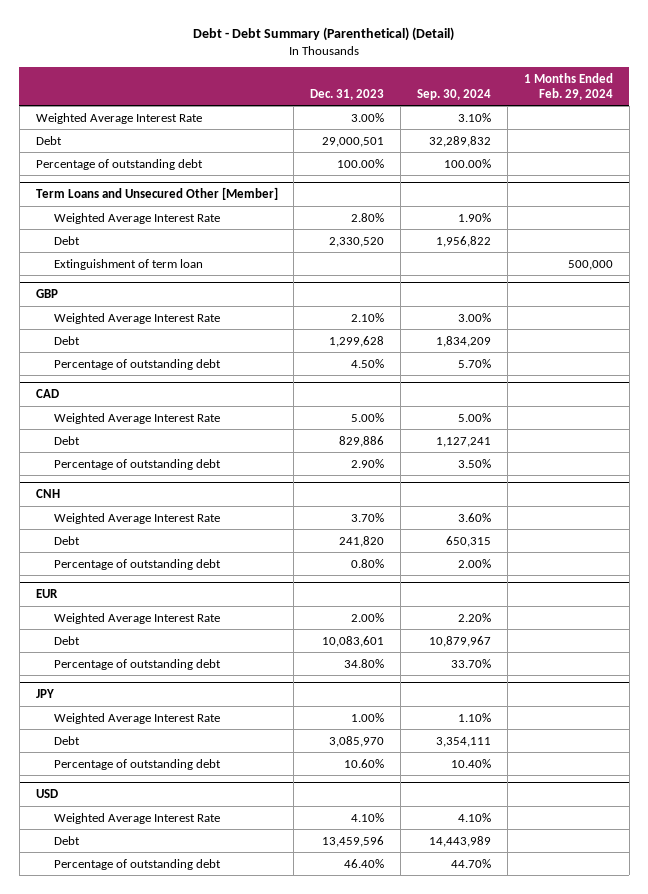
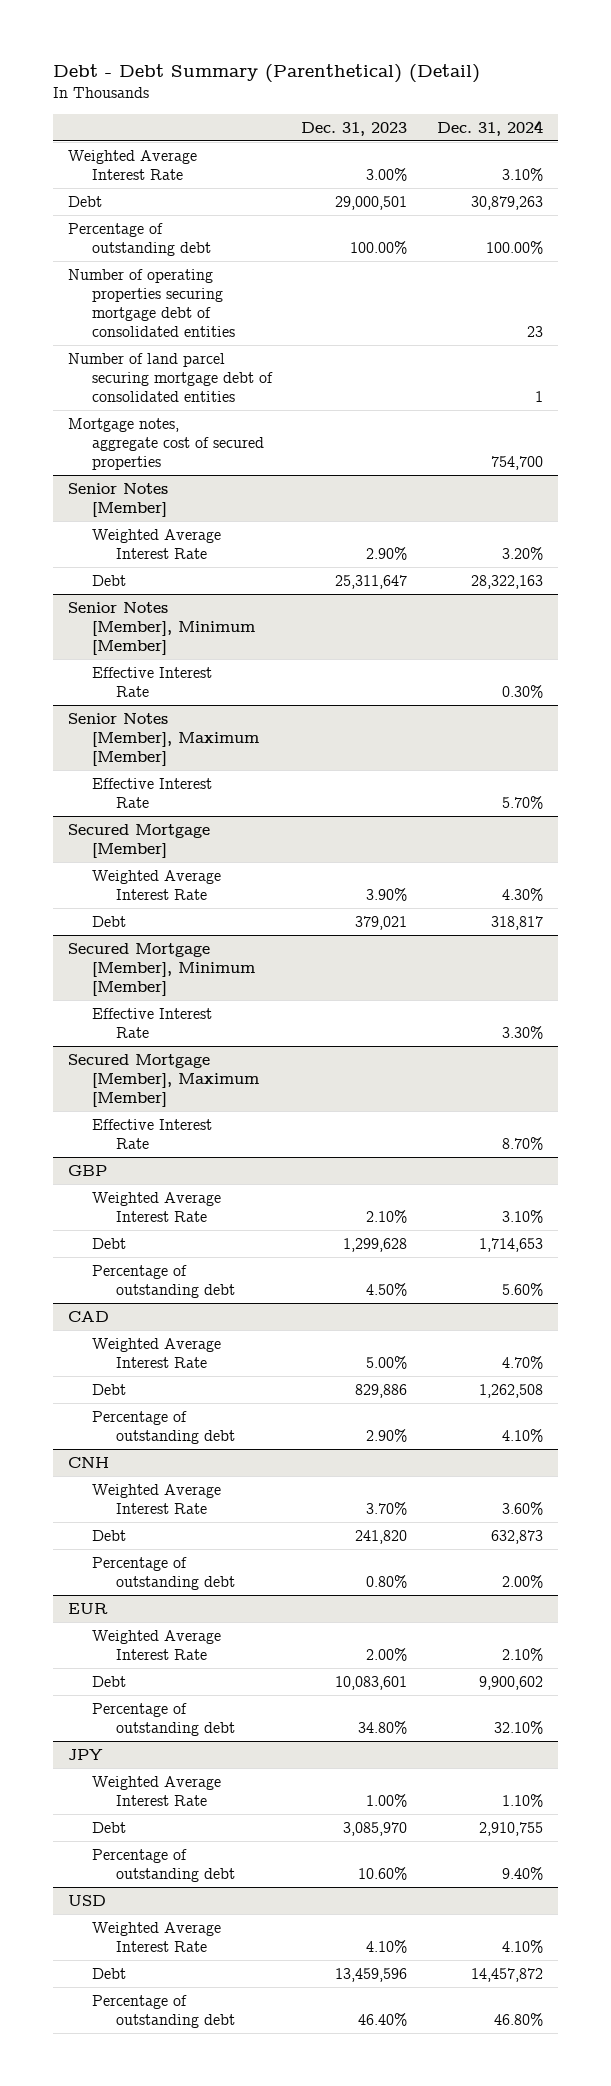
[417,88,492,100] Sep. 30, 2024 -> none
[523,72,613,100] 1 Months Ended Feb. 29, 2024 -> none
none -> [436,119,543,136] Dec. 31, 2024
[35,187,278,201] Term Loans and Unsecured Other [Member] -> none
[54,258,204,270] Extinguishment of term loan -> none
none -> [67,268,236,337] Number of operating properties securing mortgage debt of consolidated entities
none -> [67,352,274,402] Number of land parcel securing mortgage debt of consolidated entities
none -> [67,417,265,470] Mortgage notes, aggregate cost of secured properties
none -> [67,482,168,517] Senior Notes [Member]
[351,212,385,222] 2.80% -> [366,546,408,560] 2.90%
[329,236,385,247] 2,330,520 -> [335,574,408,589] 25,311,647
none -> [67,601,256,655] Senior Notes [Member], Minimum [Member]
none -> [92,666,213,697] Effective Interest Rate
none -> [67,712,260,766] Senior Notes [Member], Maximum [Member]
none -> [92,777,213,808] Effective Interest Rate
none -> [67,823,210,858] Secured Mortgage [Member]
none -> [92,869,222,900] Weighted Average Interest Rate
none -> [92,915,127,927] Debt
none -> [67,942,256,996] Secured Mortgage [Member], Minimum [Member]
none -> [92,1007,213,1038] Effective Interest Rate
none -> [67,1053,260,1107] Secured Mortgage [Member], Maximum [Member]
none -> [92,1118,213,1149] Effective Interest Rate

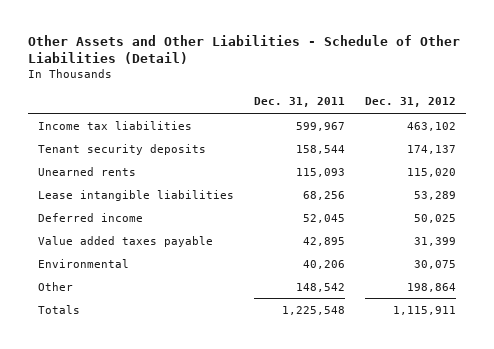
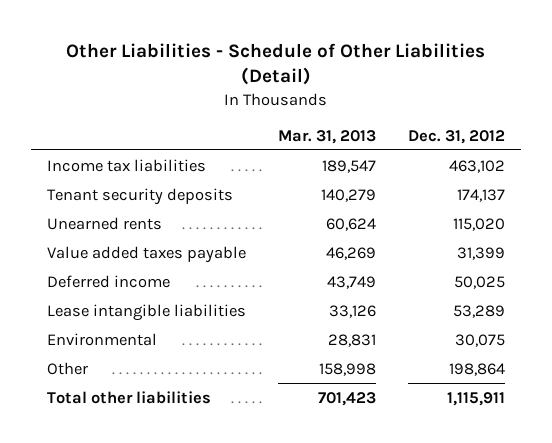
[28,34,461,65] Other Assets and Other Liabilities - Schedule of Other Liabilities (Detail) -> [65,42,485,86] Other Liabilities - Schedule of Other Liabilities (Detail)
[254,97,346,108] Dec. 31, 2011 -> none
none -> [277,129,376,144] Mar. 31, 2013
[38,212,144,222] Deferred income -> [47,274,171,288] Deferred income
[38,189,235,201] Lease intangible liabilities -> [47,303,247,321] Lease intangible liabilities
[38,304,81,314] Totals -> [47,390,212,404] Total other liabilities

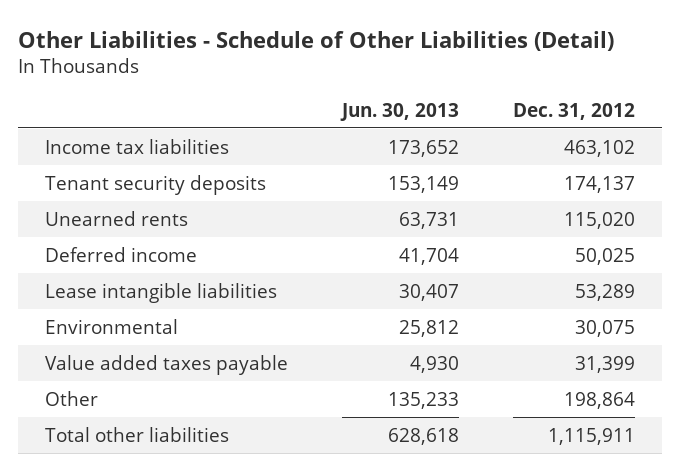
[277,129,376,144] Mar. 31, 2013 -> none
none -> [340,102,460,121] Jun. 30, 2013
[47,245,247,263] Value added taxes payable -> [45,354,289,375] Value added taxes payable

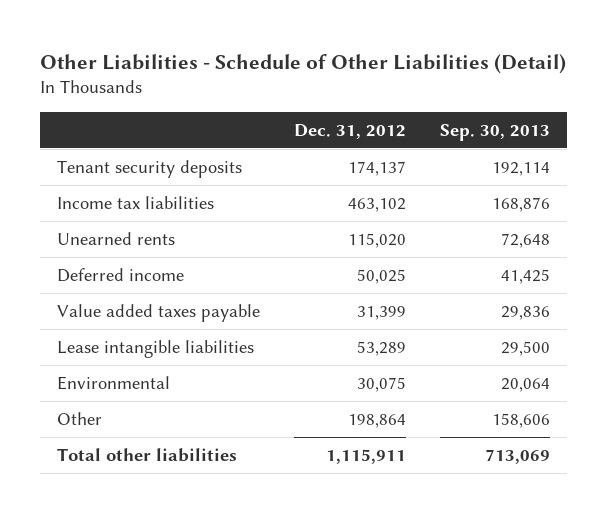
[340,102,460,121] Jun. 30, 2013 -> none
none -> [440,123,551,141] Sep. 30, 2013
[45,138,230,154] Income tax liabilities -> [57,196,215,210] Income tax liabilities
[45,354,289,375] Value added taxes payable -> [57,304,261,323] Value added taxes payable

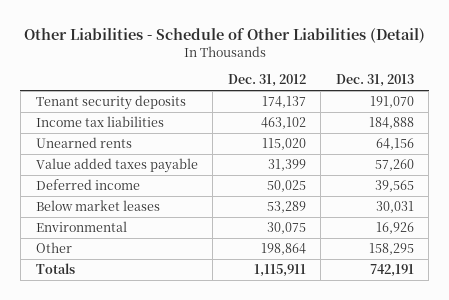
[440,123,551,141] Sep. 30, 2013 -> none
none -> [335,74,414,88] Dec. 31, 2013
[57,268,185,283] Deferred income -> [35,179,140,191] Deferred income
[57,340,255,359] Lease intangible liabilities -> [35,200,160,212] Below market leases
[57,448,238,463] Total other liabilities -> [35,263,75,275] Totals

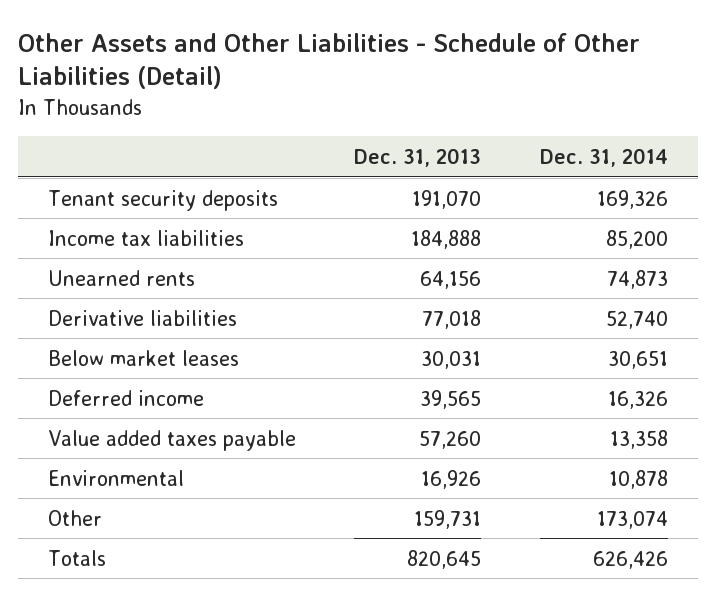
[23,27,425,43] Other Liabilities - Schedule of Other Liabilities (Detail) -> [18,32,641,90] Other Assets and Other Liabilities - Schedule of Other Liabilities (Detail)
[227,74,306,88] Dec. 31, 2012 -> none
none -> [540,147,669,167] Dec. 31, 2014
none -> [47,309,237,326] Derivative liabilities
[35,179,140,191] Deferred income -> [47,389,204,406] Deferred income
[35,158,198,174] Value added taxes payable -> [47,429,296,451] Value added taxes payable
[368,243,414,256] 158,295 -> [414,509,482,529] 159,731
[369,264,414,278] 742,191 -> [407,549,482,569] 820,645

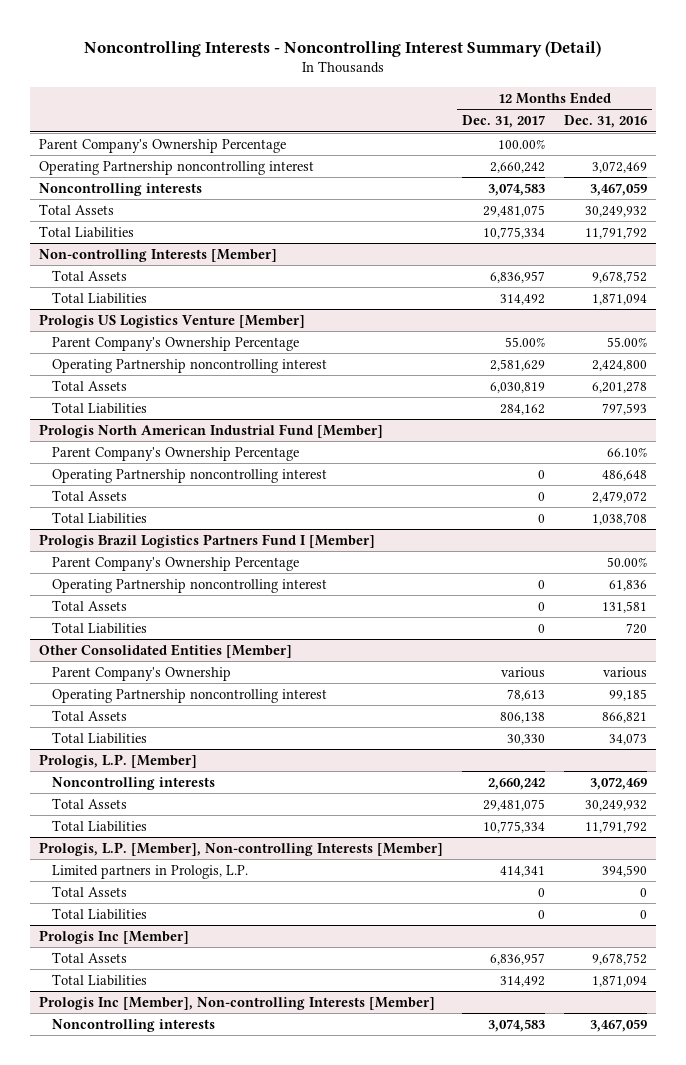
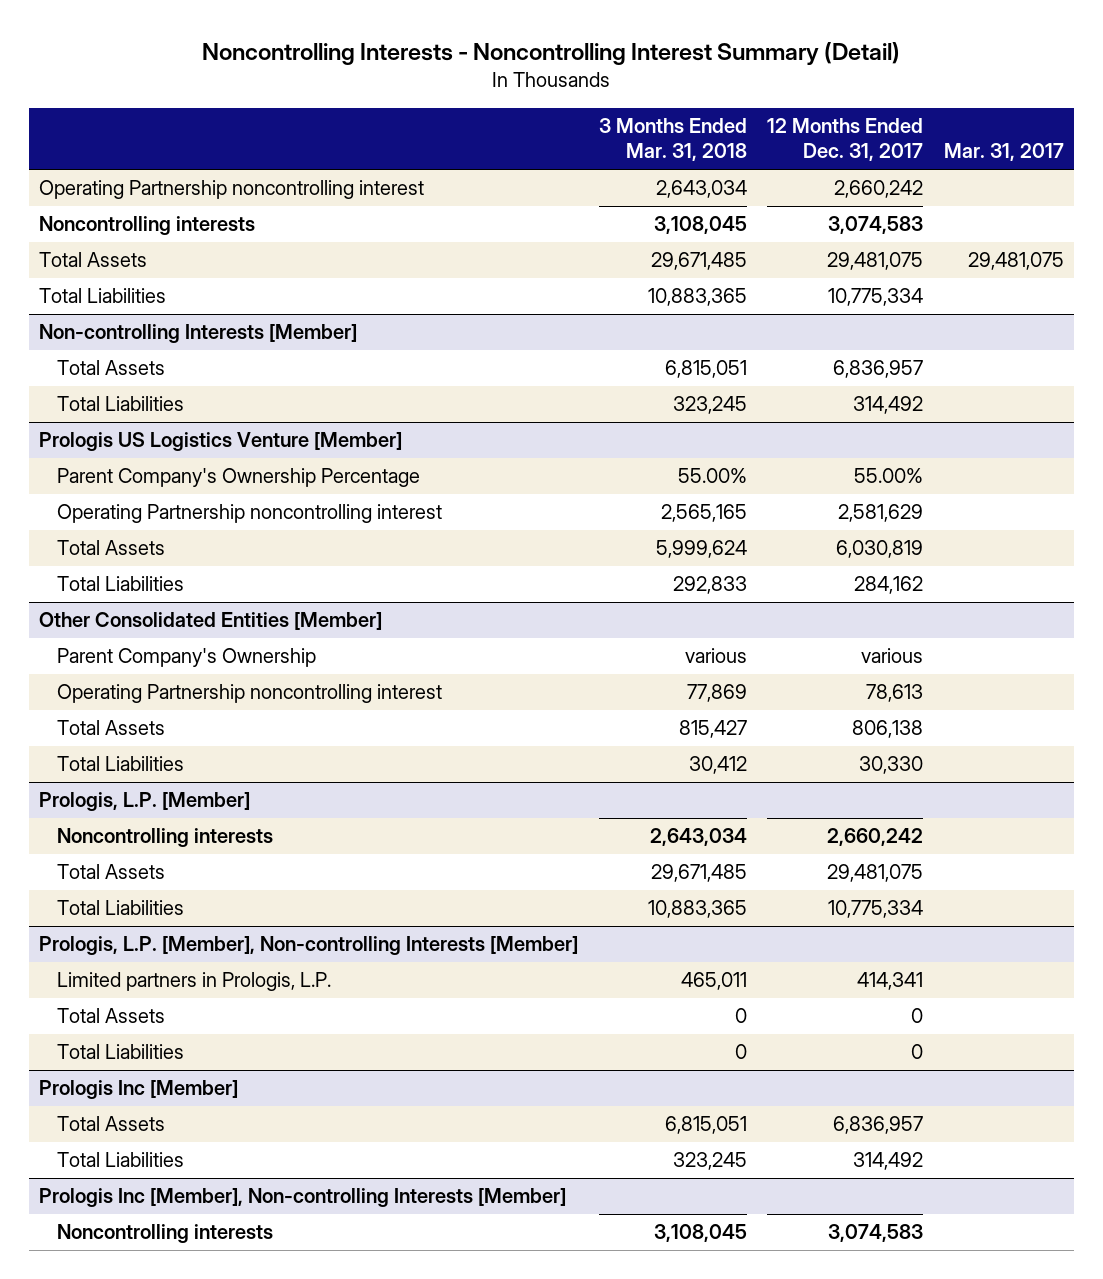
[564,115,648,129] Dec. 31, 2016 -> none
none -> [598,118,747,162] 3 Months Ended Mar. 31, 2018
none -> [943,143,1064,162] Mar. 31, 2017
[39,138,287,153] Parent Company's Ownership Percentage -> none
[39,423,384,438] Prologis North American Industrial Fund [Member] -> none
[51,446,299,461] Parent Company's Ownership Percentage -> none
[51,468,327,483] Operating Partnership noncontrolling interest -> none
[51,489,127,501] Total Assets -> none
[51,511,147,524] Total Liabilities -> none
[39,533,376,548] Prologis Brazil Logistics Partners Fund I [Member] -> none
[51,556,299,571] Parent Company's Ownership Percentage -> none
[51,578,327,593] Operating Partnership noncontrolling interest -> none
[51,599,127,611] Total Assets -> none
[51,621,147,634] Total Liabilities -> none

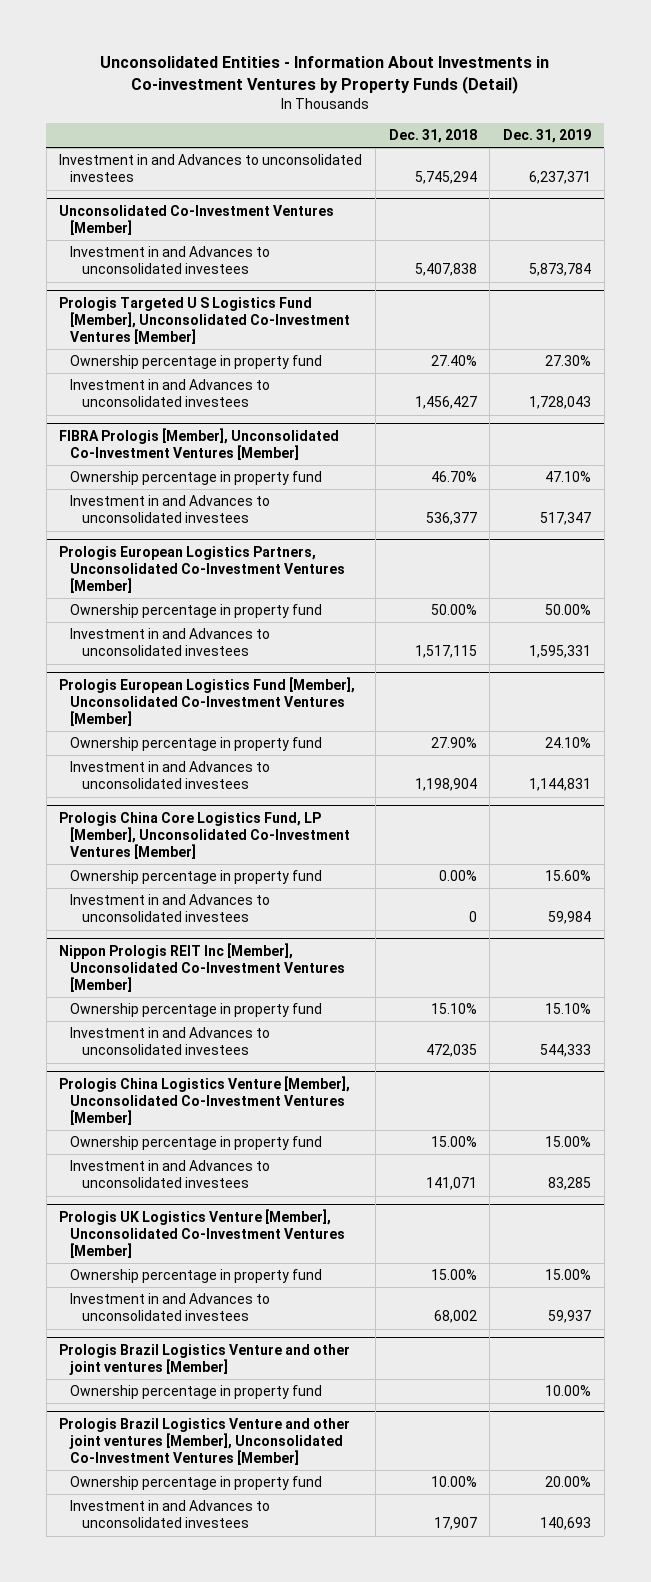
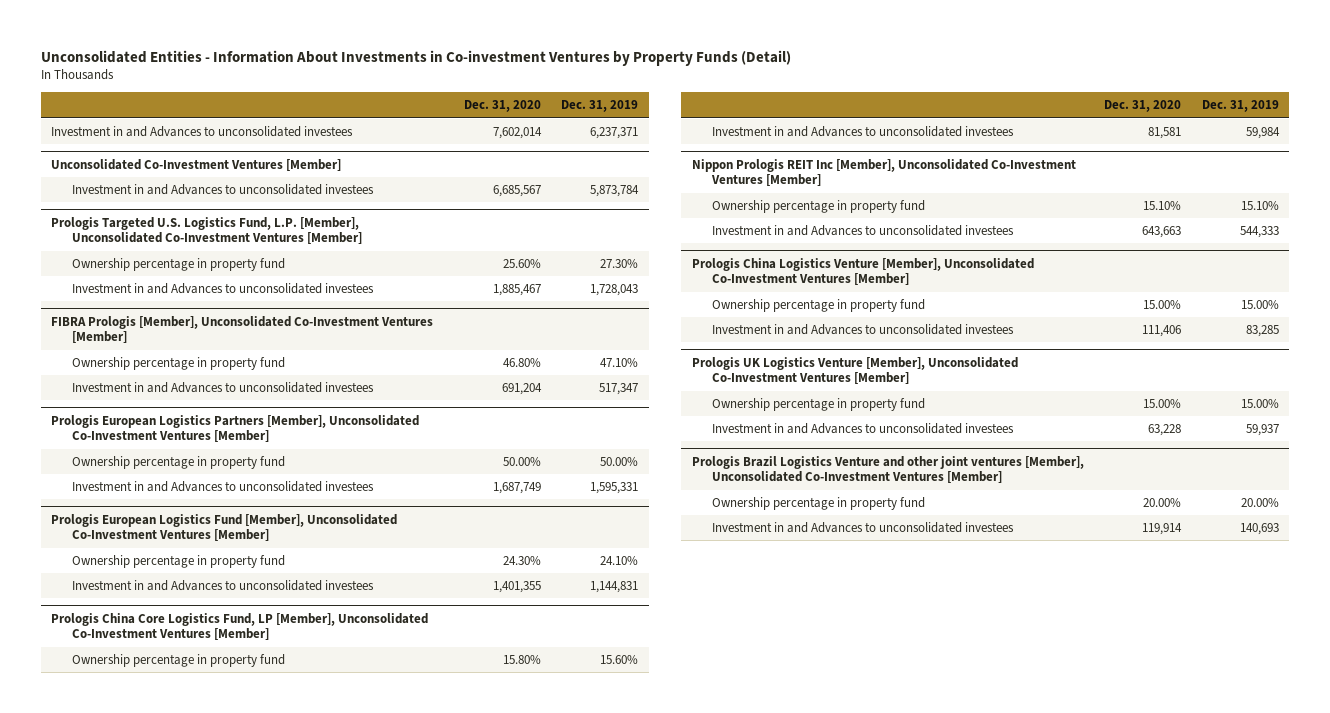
[388,129,477,144] Dec. 31, 2018 -> none
none -> [463,100,541,113] Dec. 31, 2020
[59,296,351,345] Prologis Targeted U S Logistics Fund [Member], Unconsolidated Co-Investment Ventures [Member] -> [51,216,362,245] Prologis Targeted U.S. Logistics Fund, L.P. [Member], Unconsolidated Co-Investment Ventures [Member]
[59,545,346,594] Prologis European Logistics Partners, Unconsolidated Co-Investment Ventures [Member] -> [51,414,420,443] Prologis European Logistics Partners [Member], Unconsolidated Co-Investment Ventures [Member]
[59,1343,351,1375] Prologis Brazil Logistics Venture and other joint ventures [Member] -> none
[70,1385,323,1400] Ownership percentage in property fund -> none

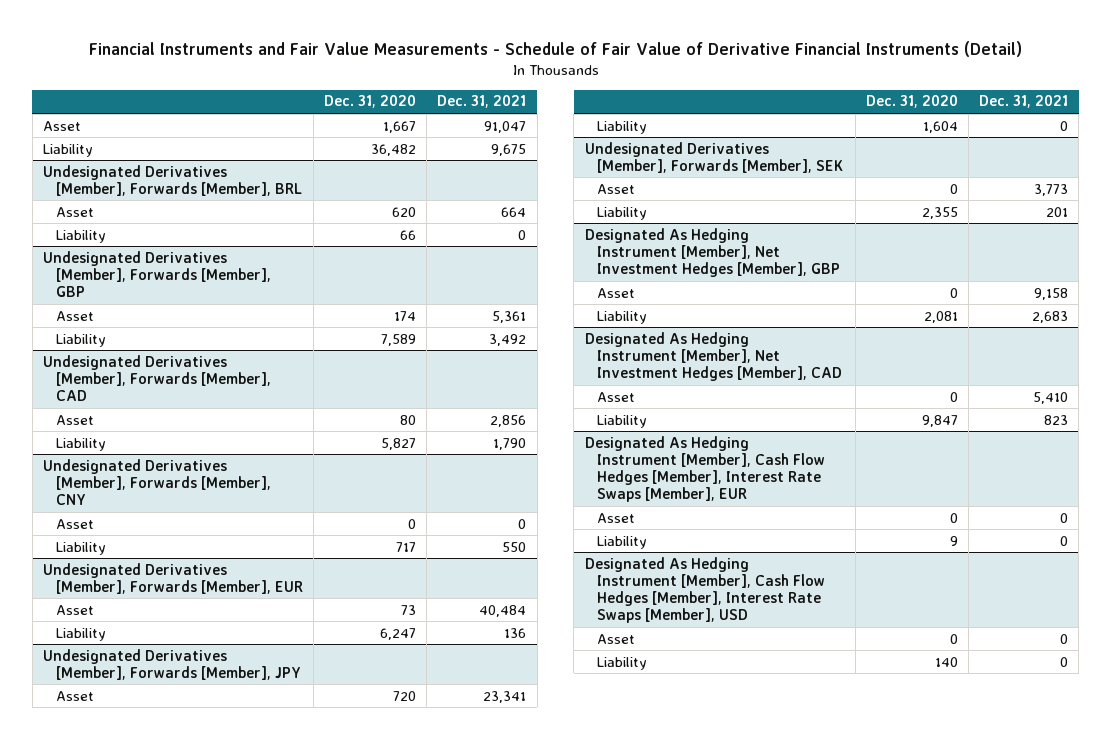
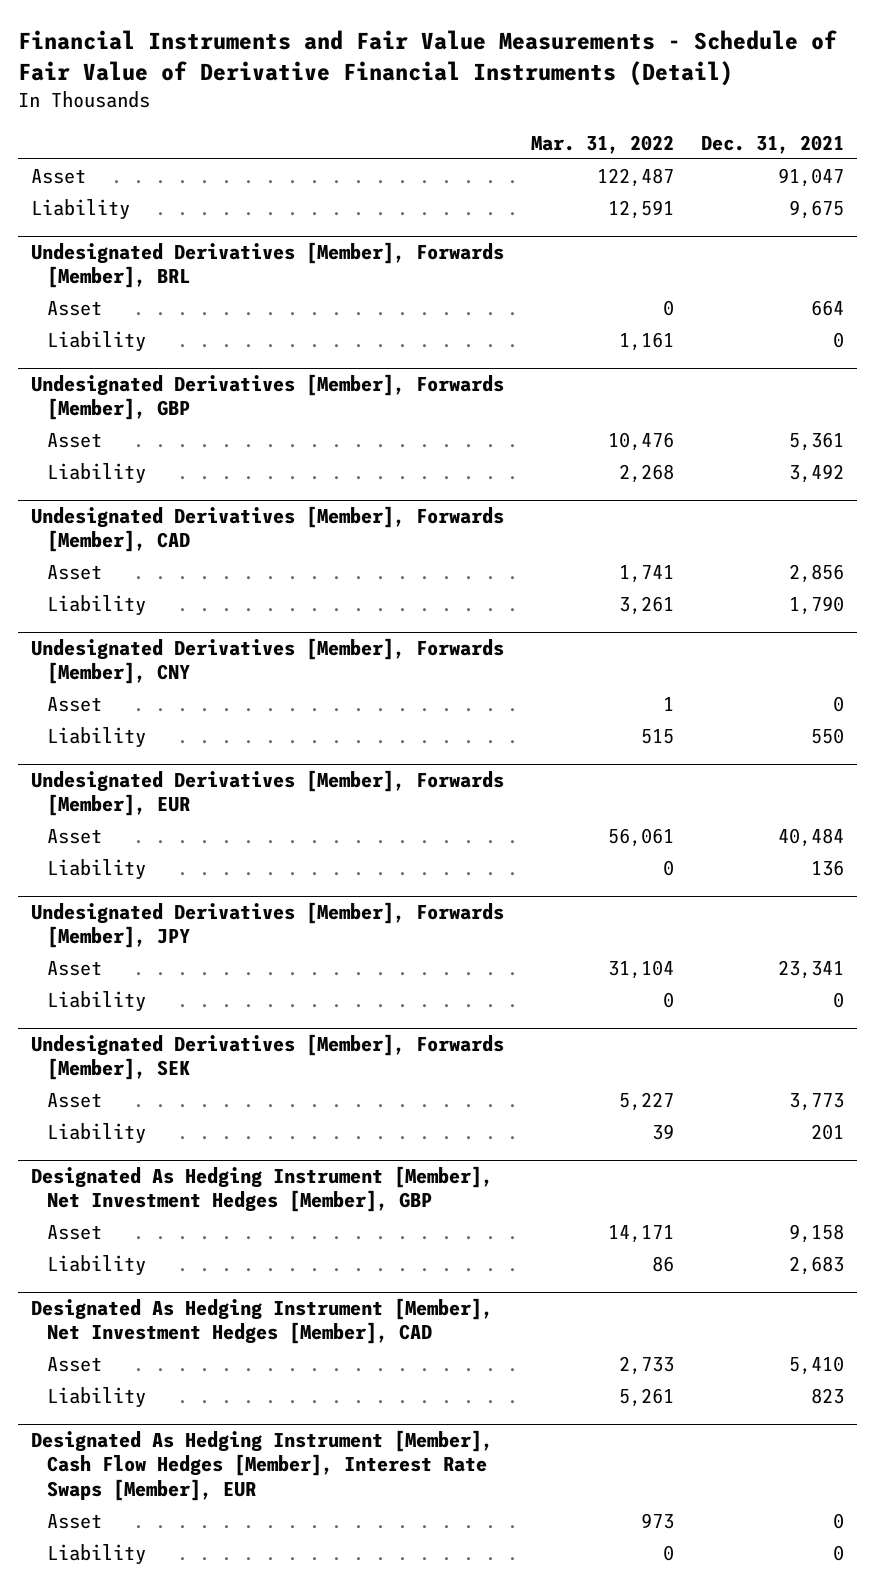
[324,95,417,109] Dec. 31, 2020 -> none
none -> [530,134,674,154] Mar. 31, 2022
[584,556,826,624] Designated As Hedging Instrument [Member], Cash Flow Hedges [Member], Interest Rate Swaps [Member], USD -> none
[597,633,636,644] Asset -> none
[597,656,648,670] Liability -> none

